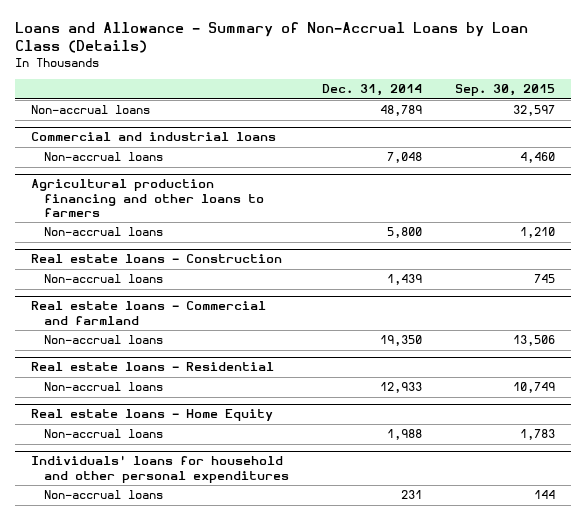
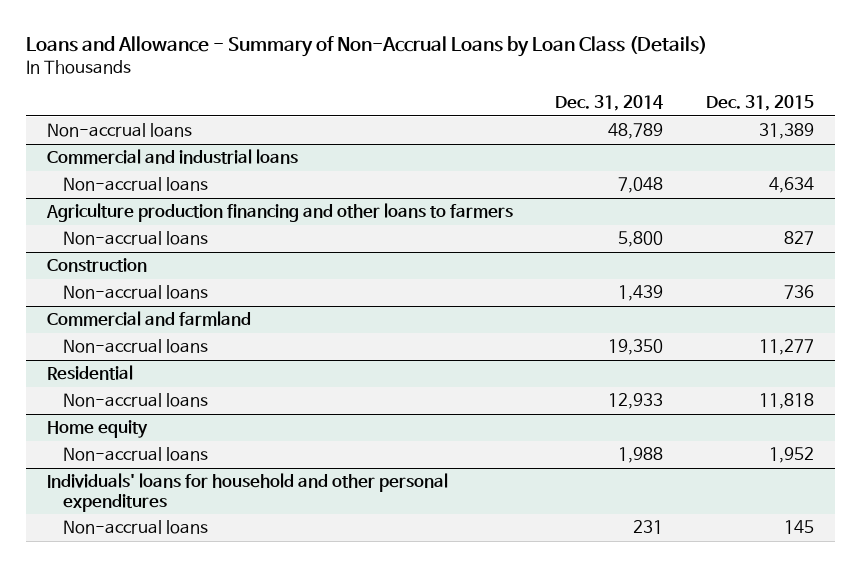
[454,84,555,97] Sep. 30, 2015 -> none
none -> [705,95,814,112] Dec. 31, 2015
[30,179,265,217] Agricultural production financing and other loans to farmers -> [45,203,513,223] Agriculture production financing and other loans to farmers
[30,254,282,264] Real estate loans - Construction -> [46,258,147,273] Construction
[30,301,266,325] Real estate loans - Commercial and farmland -> [46,311,251,327] Commercial and farmland
[30,362,274,372] Real estate loans - Residential -> [46,365,133,381] Residential
[30,409,273,422] Real estate loans - Home Equity -> [46,420,148,439] Home equity

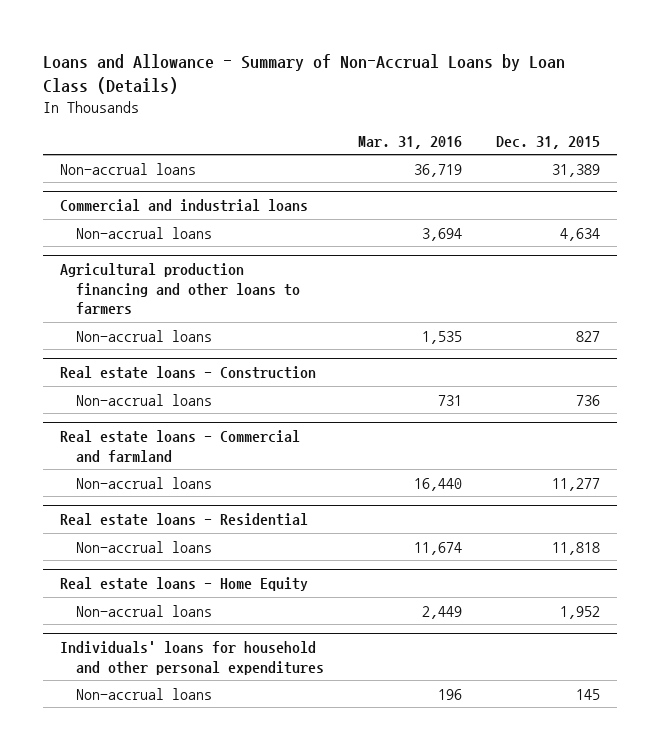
[555,95,664,112] Dec. 31, 2014 -> none
none -> [357,135,462,149] Mar. 31, 2016
[45,203,513,223] Agriculture production financing and other loans to farmers -> [59,263,301,315] Agricultural production financing and other loans to farmers
[46,258,147,273] Construction -> [59,366,316,380] Real estate loans - Construction
[46,311,251,327] Commercial and farmland -> [59,430,300,462] Real estate loans - Commercial and farmland
[46,365,133,381] Residential -> [59,513,308,527] Real estate loans - Residential
[46,420,148,439] Home equity -> [59,577,308,592] Real estate loans - Home Equity

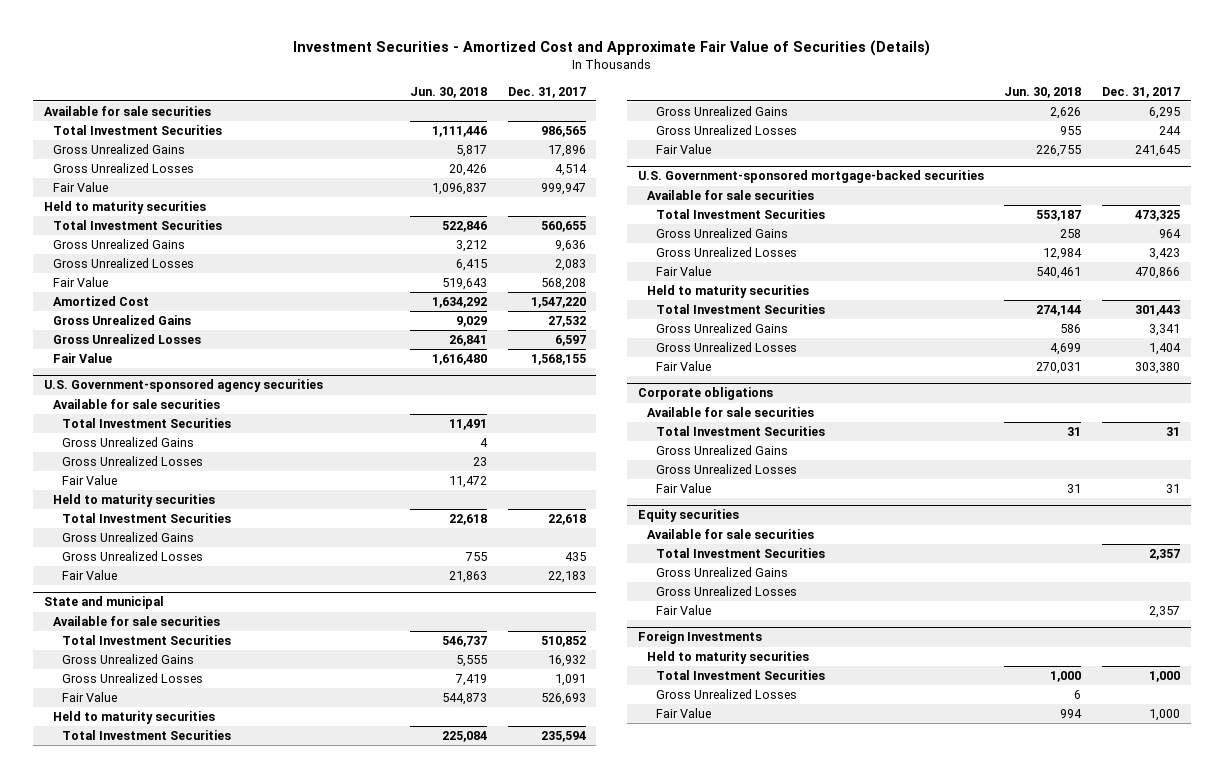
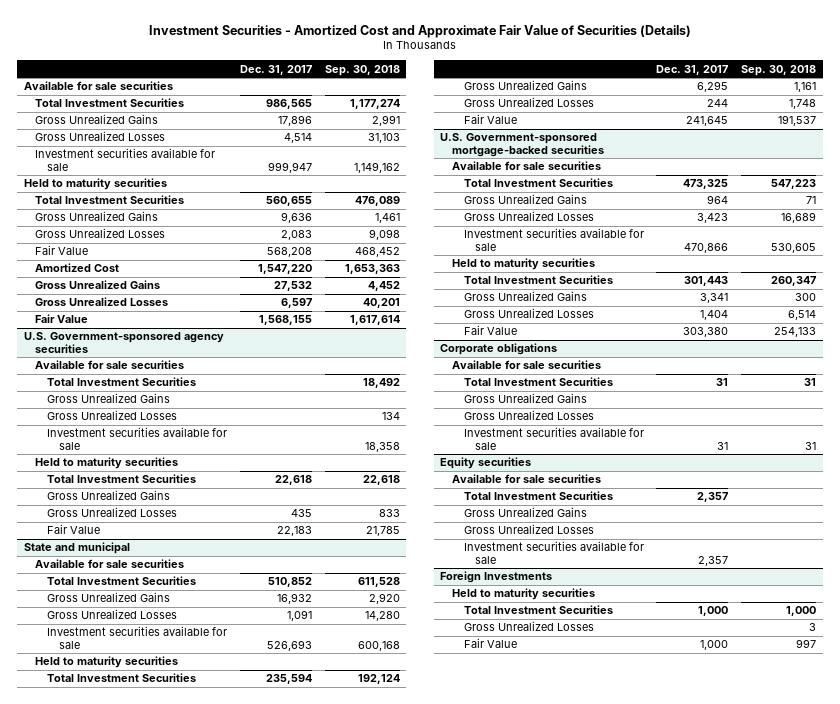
[410,86,488,98] Jun. 30, 2018 -> none
none -> [324,64,400,76] Sep. 30, 2018
[52,182,108,193] Fair Value -> [35,148,216,172] Investment securities available for sale
[61,475,117,486] Fair Value -> [47,427,228,451] Investment securities available for sale
[61,692,117,703] Fair Value -> [47,626,228,650] Investment securities available for sale
[655,266,711,277] Fair Value -> [463,228,644,252] Investment securities available for sale
[655,483,711,494] Fair Value -> [463,427,644,451] Investment securities available for sale
[655,605,711,616] Fair Value -> [463,541,644,565] Investment securities available for sale

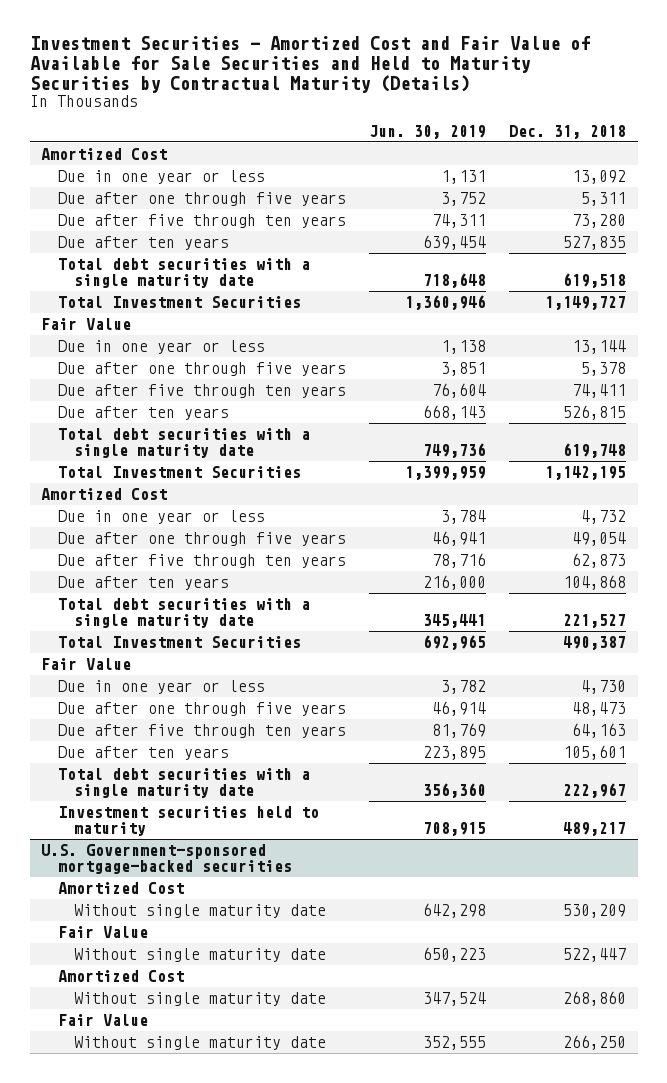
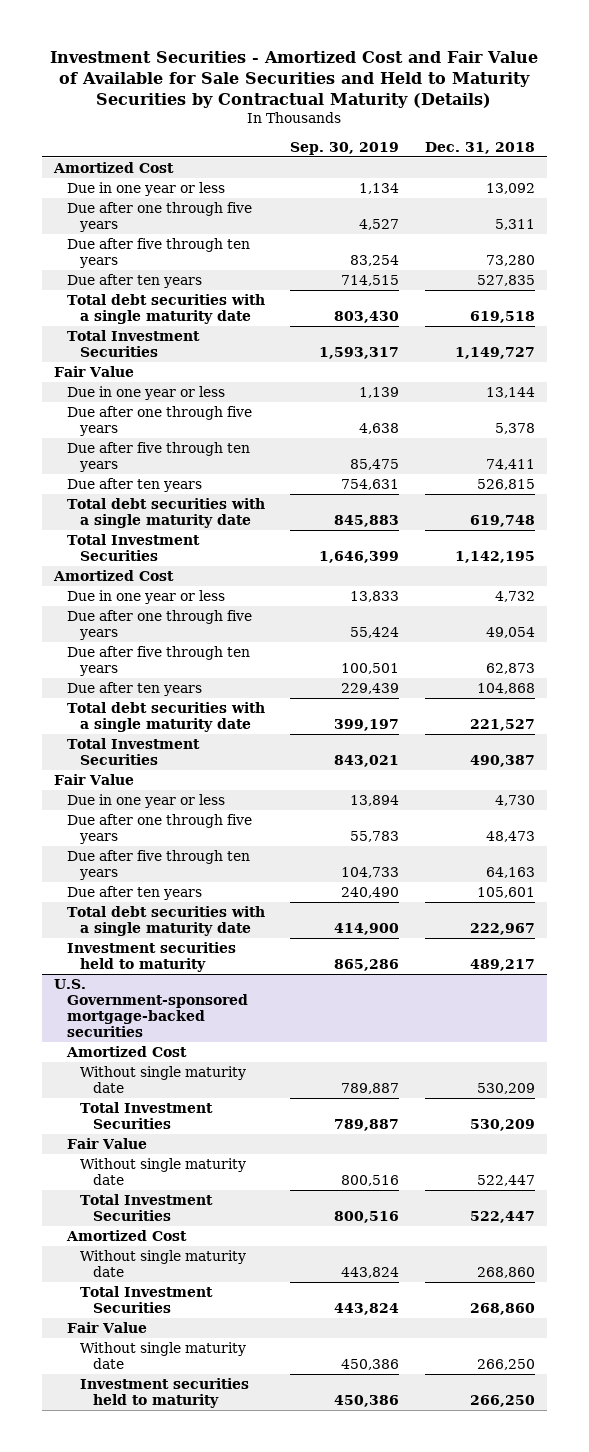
[368,124,486,139] Jun. 30, 2019 -> none
none -> [290,141,400,155] Sep. 30, 2019
none -> [80,1101,214,1130] Total Investment Securities
none -> [80,1193,214,1222] Total Investment Securities
none -> [80,1285,214,1314] Total Investment Securities
none -> [80,1377,250,1409] Investment securities held to maturity

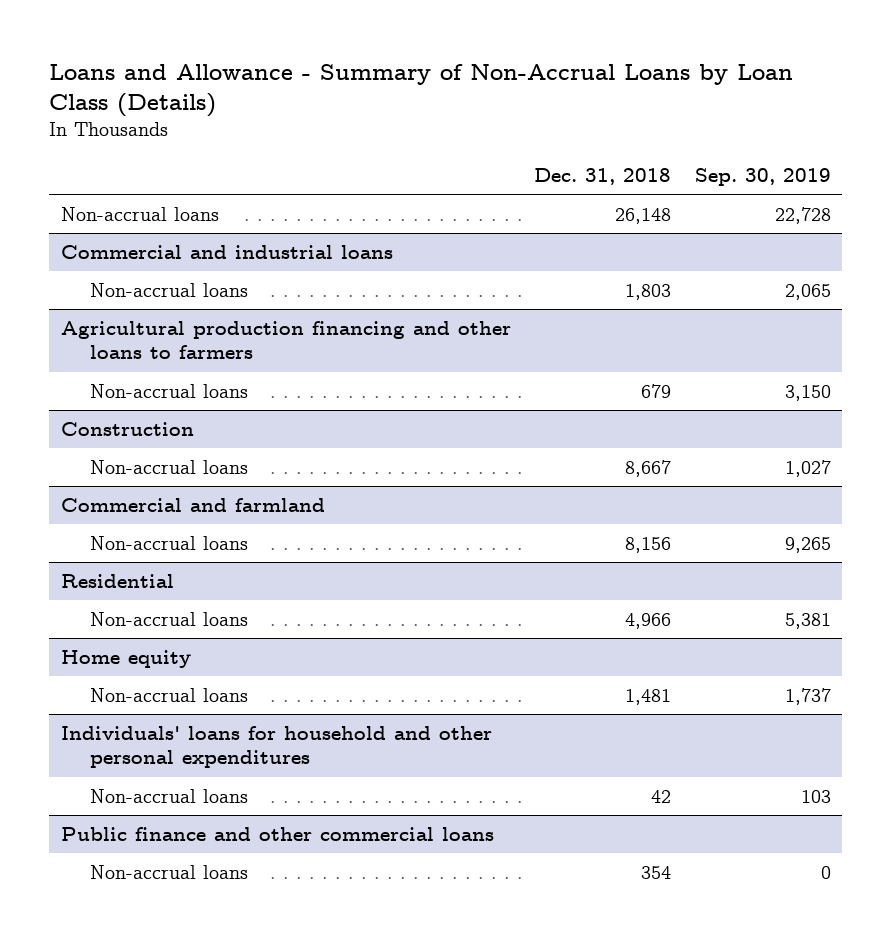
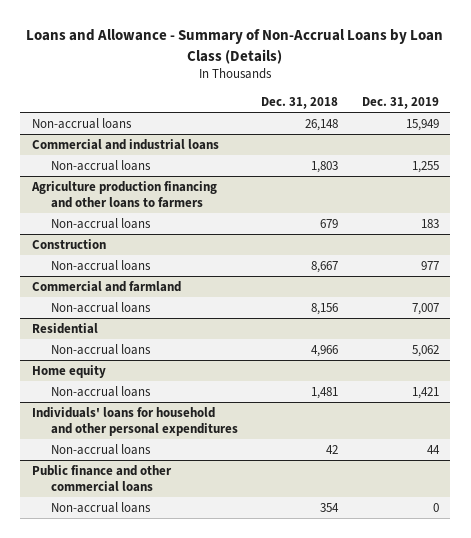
[694,167,831,186] Sep. 30, 2019 -> none
none -> [361,96,439,109] Dec. 31, 2019
[61,320,512,360] Agricultural production financing and other loans to farmers -> [31,180,218,209] Agriculture production financing and other loans to farmers

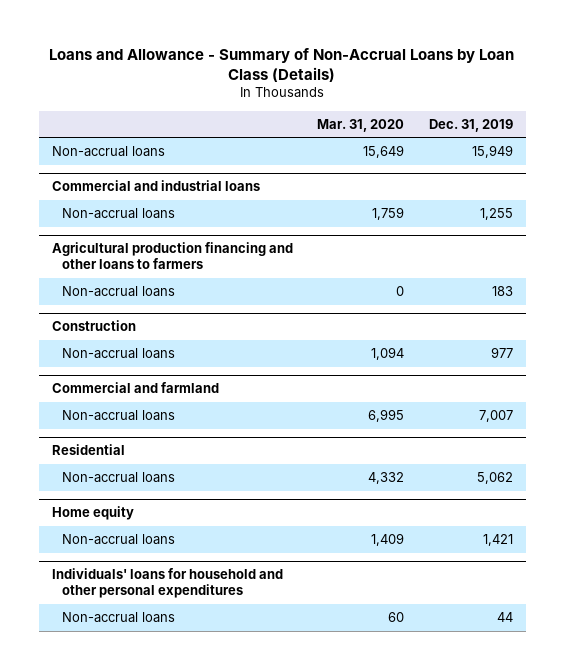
[261,96,339,109] Dec. 31, 2018 -> none
none -> [317,118,405,132] Mar. 31, 2020
[31,180,218,209] Agriculture production financing and other loans to farmers -> [51,242,293,270] Agricultural production financing and other loans to farmers
[32,464,173,493] Public finance and other commercial loans -> none
[50,501,151,513] Non-accrual loans -> none

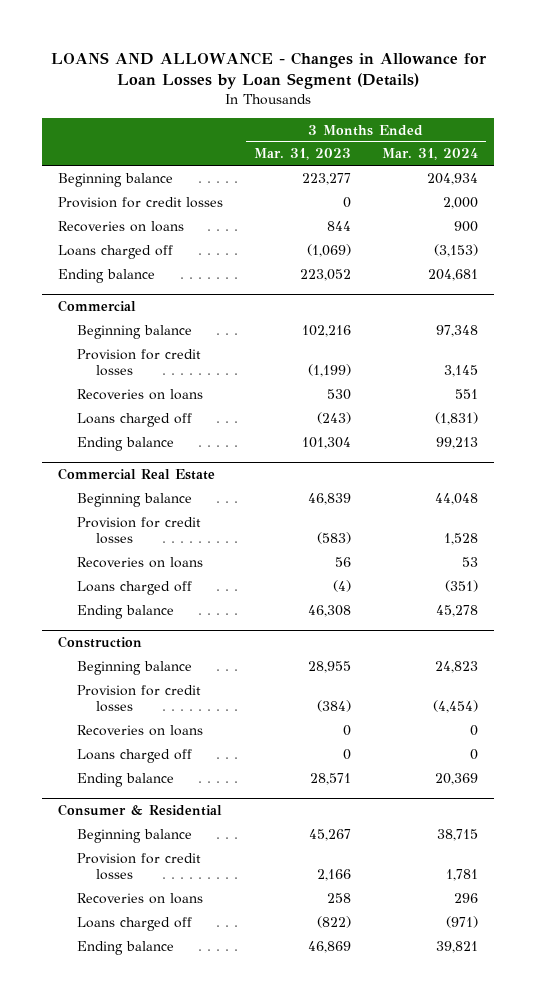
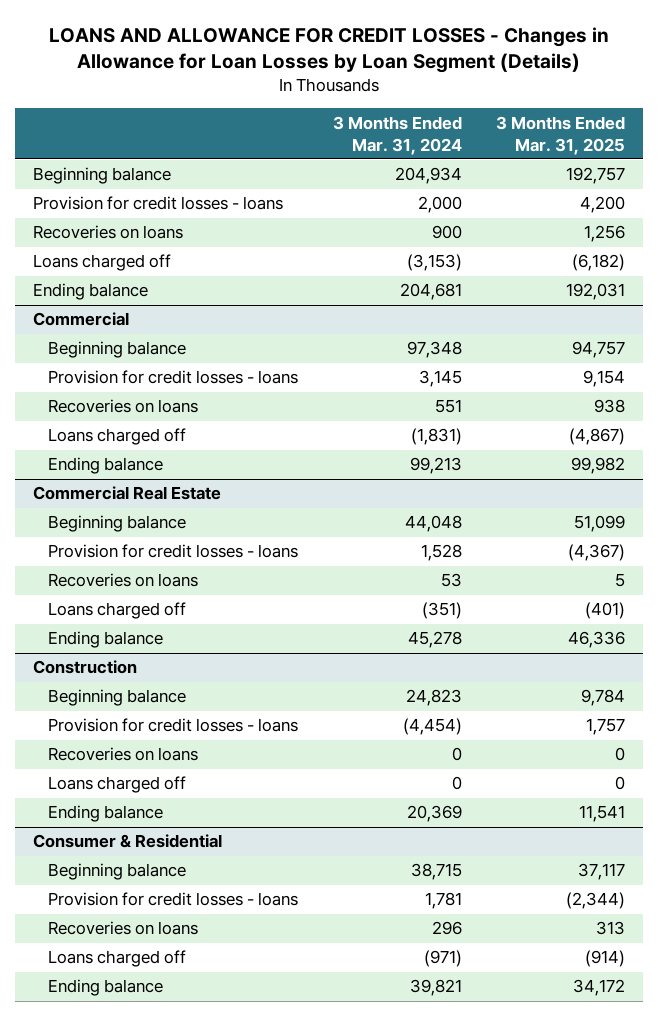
[51,51,488,90] LOANS AND ALLOWANCE - Changes in Allowance for Loan Losses by Loan Segment (Details) -> [49,26,610,74] LOANS AND ALLOWANCE FOR CREDIT LOSSES - Changes in Allowance for Loan Losses by Loan Segment (Details)
[254,148,352,161] Mar. 31, 2023 -> none
none -> [496,115,626,155] 3 Months Ended Mar. 31, 2025
[57,196,223,208] Provision for credit losses -> [32,196,283,211] Provision for credit losses - loans
[76,348,201,376] Provision for credit losses -> [47,370,298,385] Provision for credit losses - loans
[76,516,201,544] Provision for credit losses -> [47,544,298,559] Provision for credit losses - loans
[76,684,201,712] Provision for credit losses -> [47,718,298,733] Provision for credit losses - loans
[76,852,201,880] Provision for credit losses -> [47,892,298,907] Provision for credit losses - loans

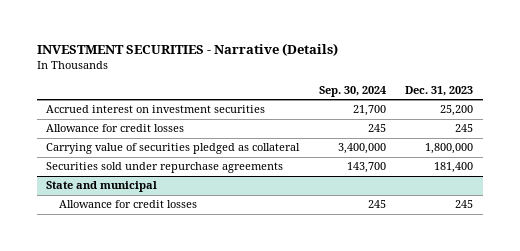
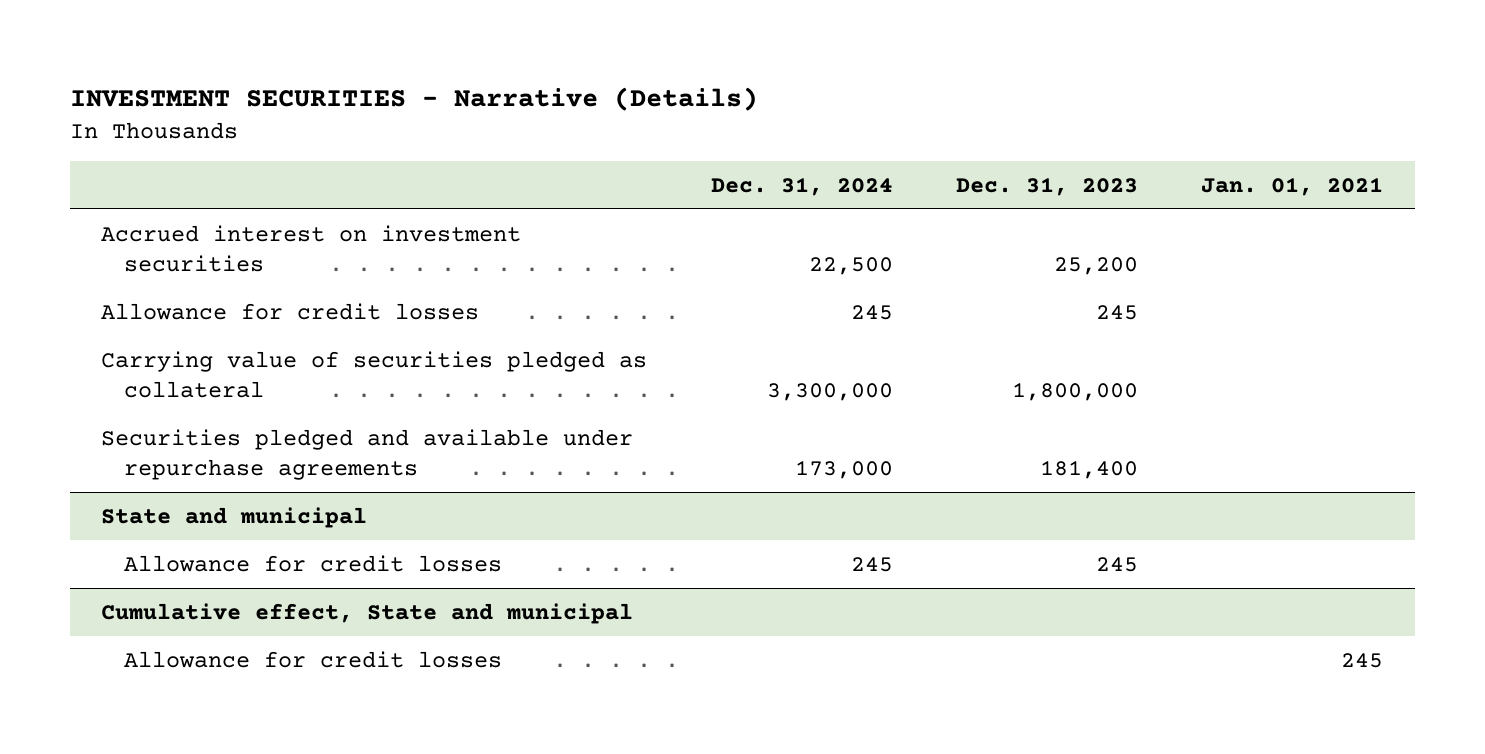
[318,86,386,98] Sep. 30, 2024 -> none
none -> [710,176,893,196] Dec. 31, 2024
none -> [1201,176,1384,196] Jan. 01, 2021
[46,162,284,174] Securities sold under repurchase agreements -> [101,428,634,480] Securities pledged and available under repurchase agreements
none -> [101,602,634,624] Cumulative effect, State and municipal
none -> [124,650,503,668] Allowance for credit losses

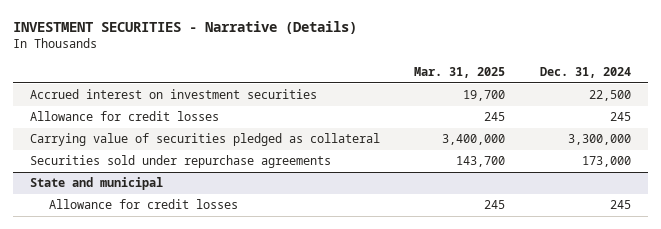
[956,176,1139,196] Dec. 31, 2023 -> none
[1201,176,1384,196] Jan. 01, 2021 -> none
none -> [414,66,506,78] Mar. 31, 2025
[101,428,634,480] Securities pledged and available under repurchase agreements -> [30,155,332,169] Securities sold under repurchase agreements
[101,602,634,624] Cumulative effect, State and municipal -> none
[124,650,503,668] Allowance for credit losses -> none

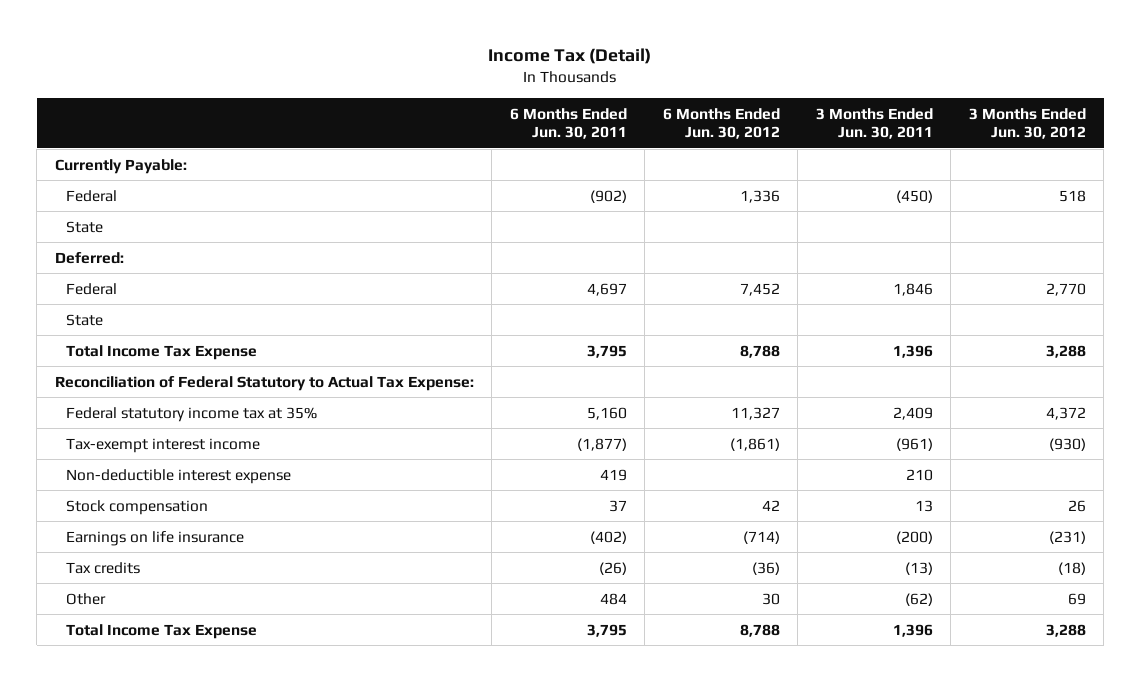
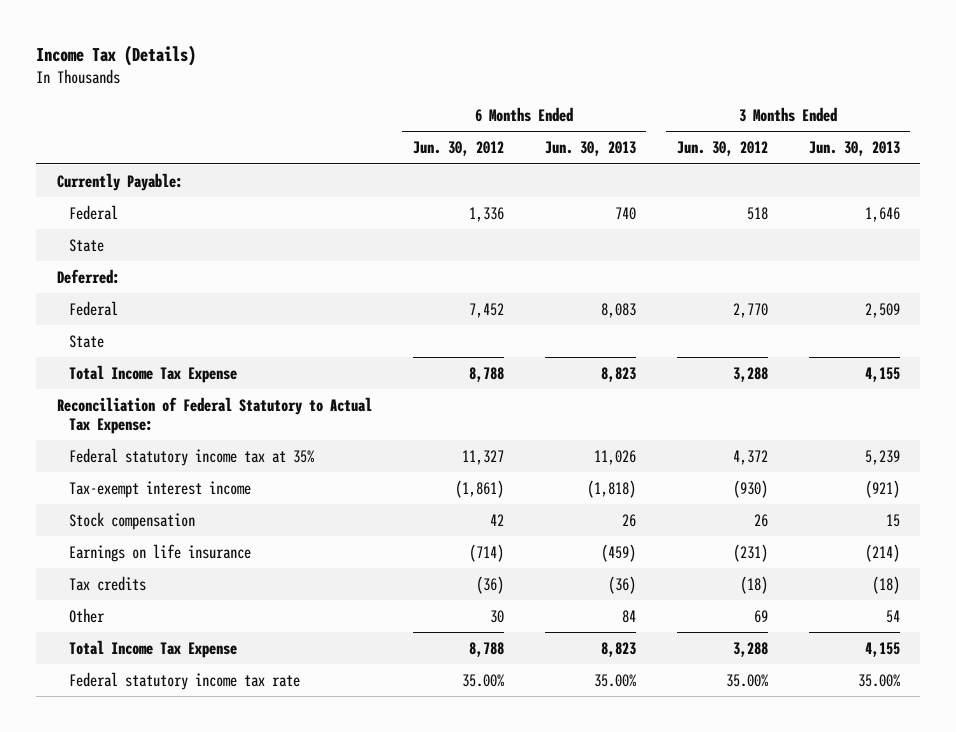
[488,48,652,65] Income Tax (Detail) -> [36,45,197,67] Income Tax (Details)
[509,107,627,140] 6 Months Ended Jun. 30, 2011 -> none
[815,107,933,140] 3 Months Ended Jun. 30, 2011 -> none
none -> [544,141,636,157] Jun. 30, 2013
none -> [808,141,900,157] Jun. 30, 2013
[65,468,291,484] Non-deductible interest expense -> none
none -> [68,671,300,690] Federal statutory income tax rate

